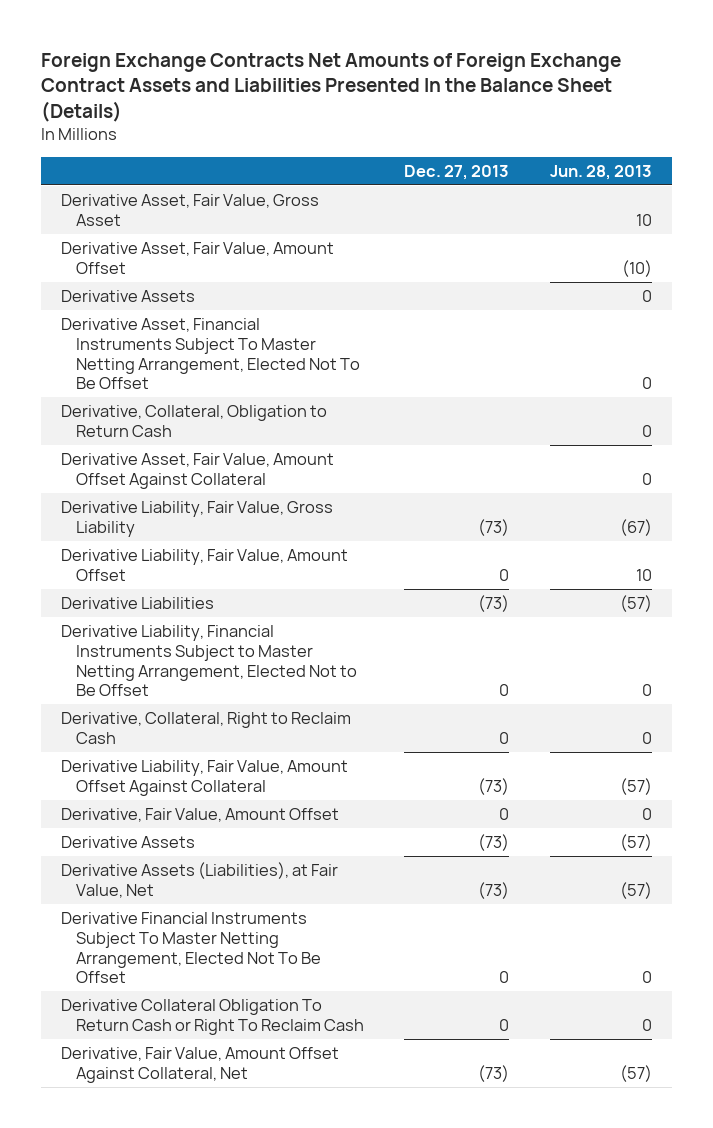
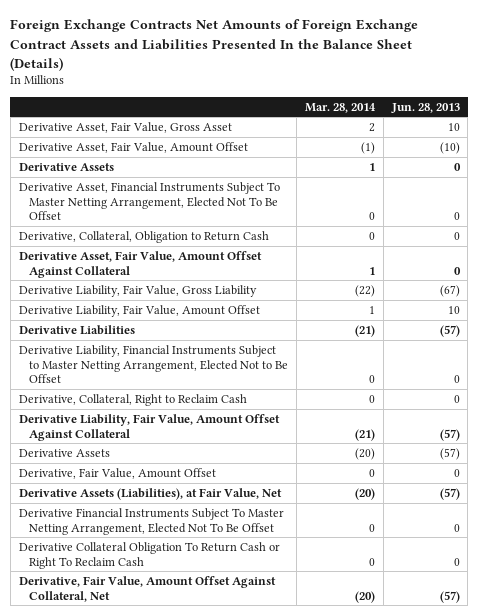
[404,164,510,180] Dec. 27, 2013 -> none
none -> [304,102,376,113] Mar. 28, 2014
[61,808,340,823] Derivative, Fair Value, Amount Offset -> [18,467,216,479] Derivative, Fair Value, Amount Offset

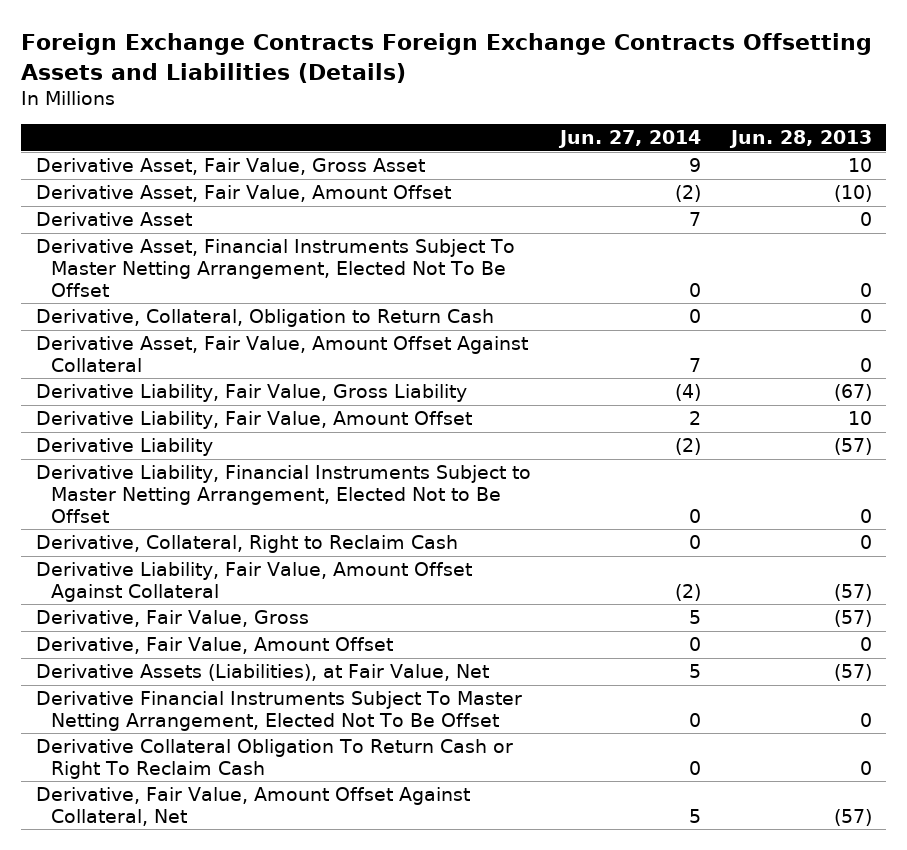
[10,19,419,71] Foreign Exchange Contracts Net Amounts of Foreign Exchange Contract Assets and Liabilities Presented In the Balance Sheet (Details) -> [21,33,873,83] Foreign Exchange Contracts Foreign Exchange Contracts Offsetting Assets and Liabilities (Details)
[304,102,376,113] Mar. 28, 2014 -> none
none -> [558,130,702,149] Jun. 27, 2014
[18,162,114,171] Derivative Assets -> [35,212,192,227] Derivative Asset
[18,324,135,335] Derivative Liabilities -> [35,438,213,457] Derivative Liability
[18,448,110,457] Derivative Assets -> [35,610,309,628] Derivative, Fair Value, Gross

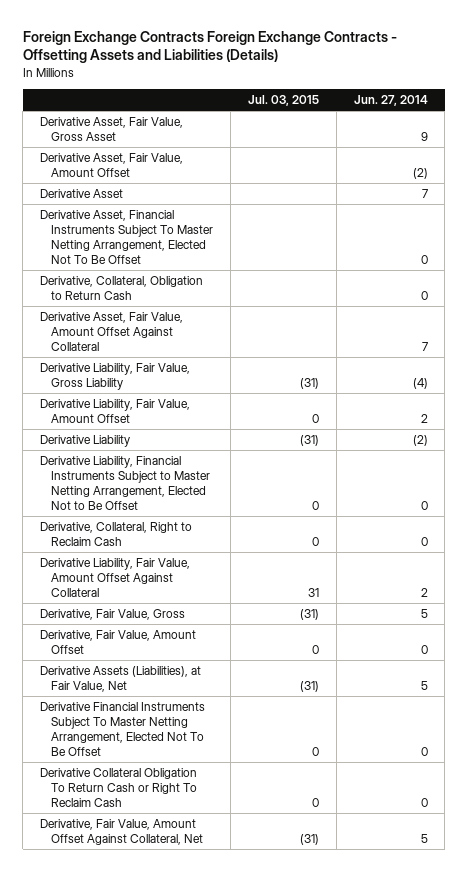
[21,33,873,83] Foreign Exchange Contracts Foreign Exchange Contracts Offsetting Assets and Liabilities (Details) -> [22,30,397,64] Foreign Exchange Contracts Foreign Exchange Contracts - Offsetting Assets and Liabilities (Details)
[728,130,872,149] Jun. 28, 2013 -> none
none -> [248,94,320,106] Jul. 03, 2015
[675,583,702,601] (2) -> [420,588,428,598] 2

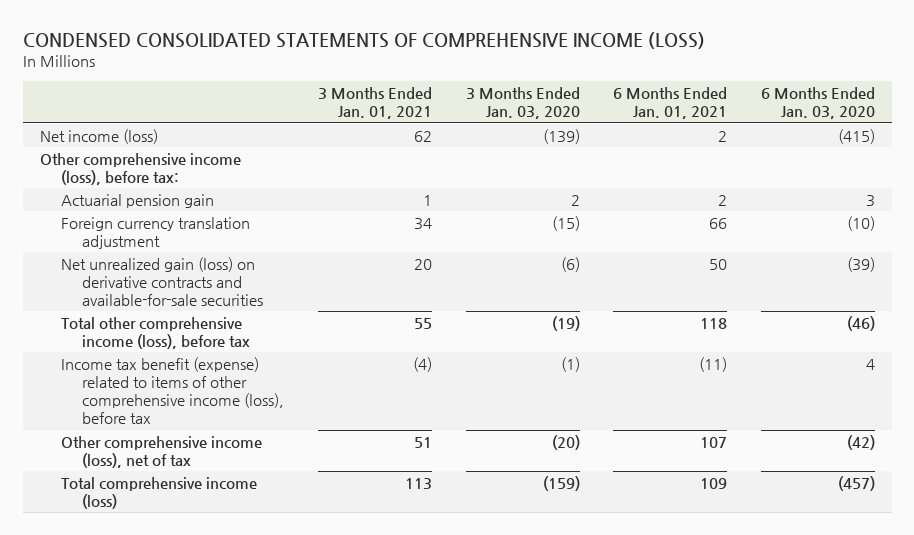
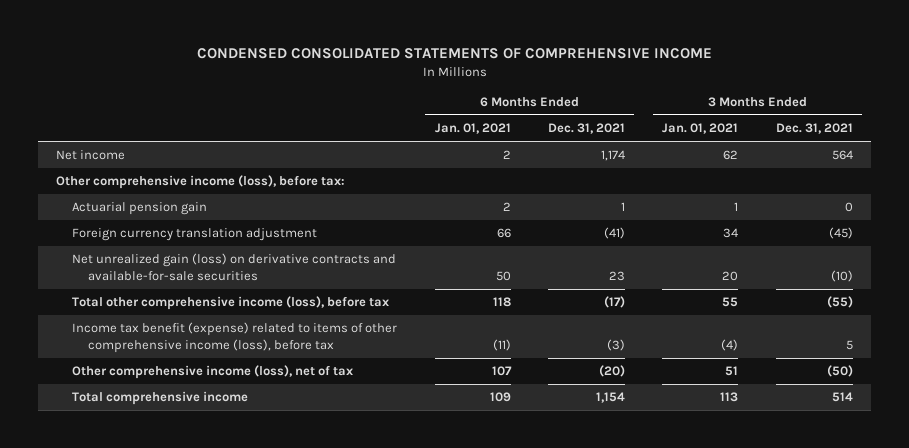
[22,32,705,50] CONDENSED CONSOLIDATED STATEMENTS OF COMPREHENSIVE INCOME (LOSS) -> [196,48,712,60] CONDENSED CONSOLIDATED STATEMENTS OF COMPREHENSIVE INCOME
[465,87,580,120] 3 Months Ended Jan. 03, 2020 -> none
[760,87,875,120] 6 Months Ended Jan. 03, 2020 -> none
none -> [548,123,626,135] Dec. 31, 2021
none -> [775,123,853,135] Dec. 31, 2021
[39,128,158,144] Net income (loss) -> [56,150,126,161] Net income
[60,476,257,509] Total comprehensive income (loss) -> [72,391,249,406] Total comprehensive income

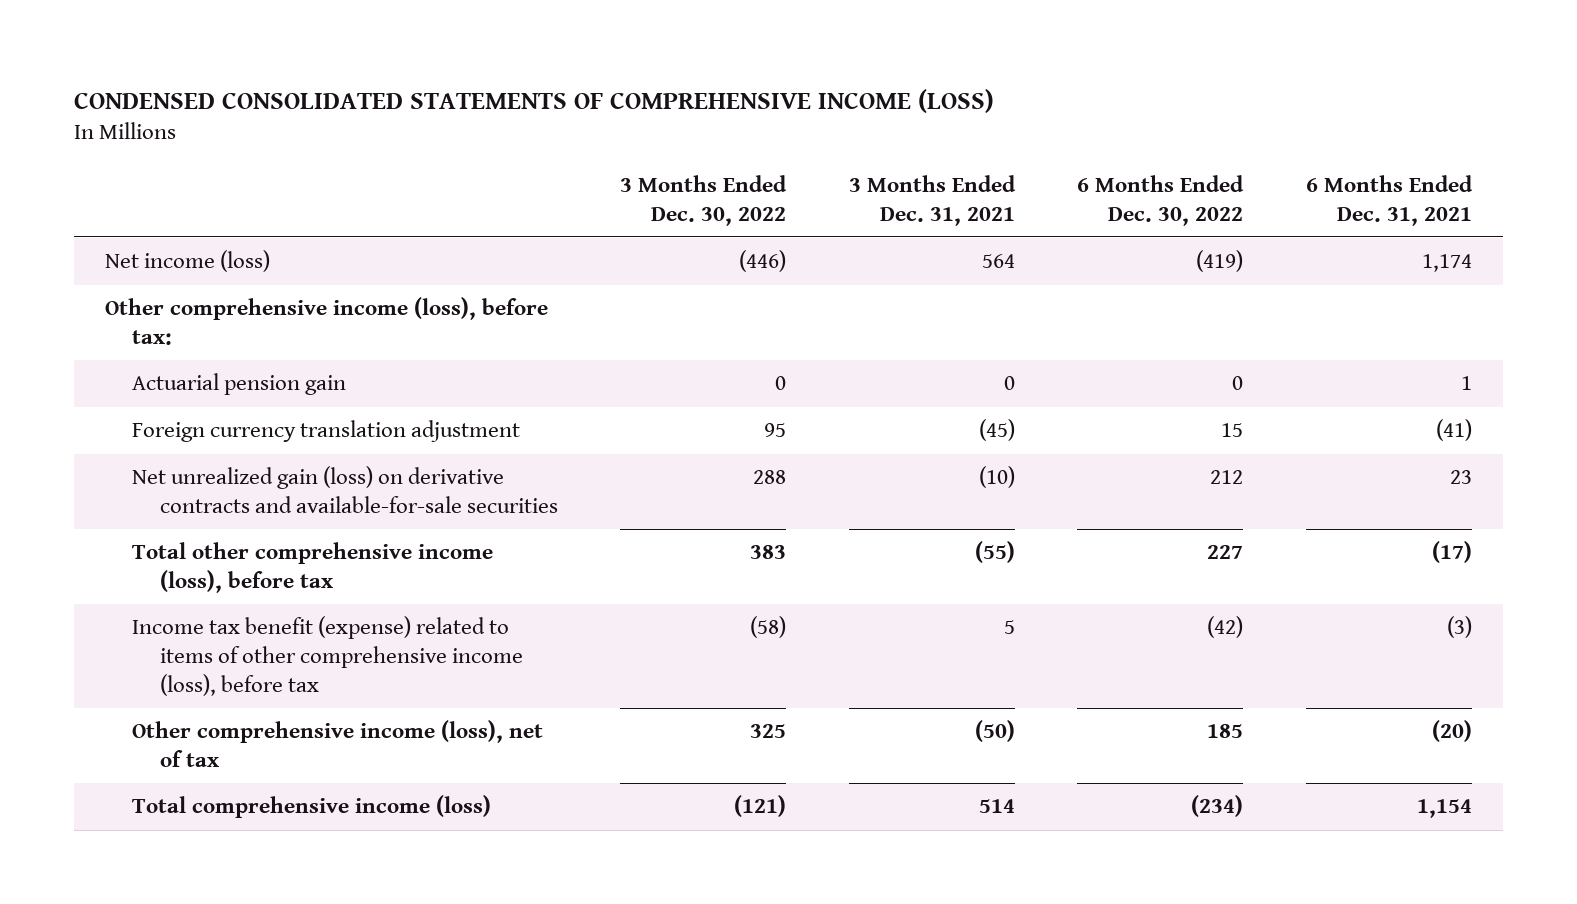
[196,48,712,60] CONDENSED CONSOLIDATED STATEMENTS OF COMPREHENSIVE INCOME -> [73,88,994,113] CONDENSED CONSOLIDATED STATEMENTS OF COMPREHENSIVE INCOME (LOSS)
[434,123,511,135] Jan. 01, 2021 -> none
[662,123,739,135] Jan. 01, 2021 -> none
none -> [620,174,788,226] 3 Months Ended Dec. 30, 2022
none -> [1077,174,1245,226] 6 Months Ended Dec. 30, 2022
[56,150,126,161] Net income -> [105,250,271,273] Net income (loss)
[72,391,249,406] Total comprehensive income -> [132,795,492,819] Total comprehensive income (loss)

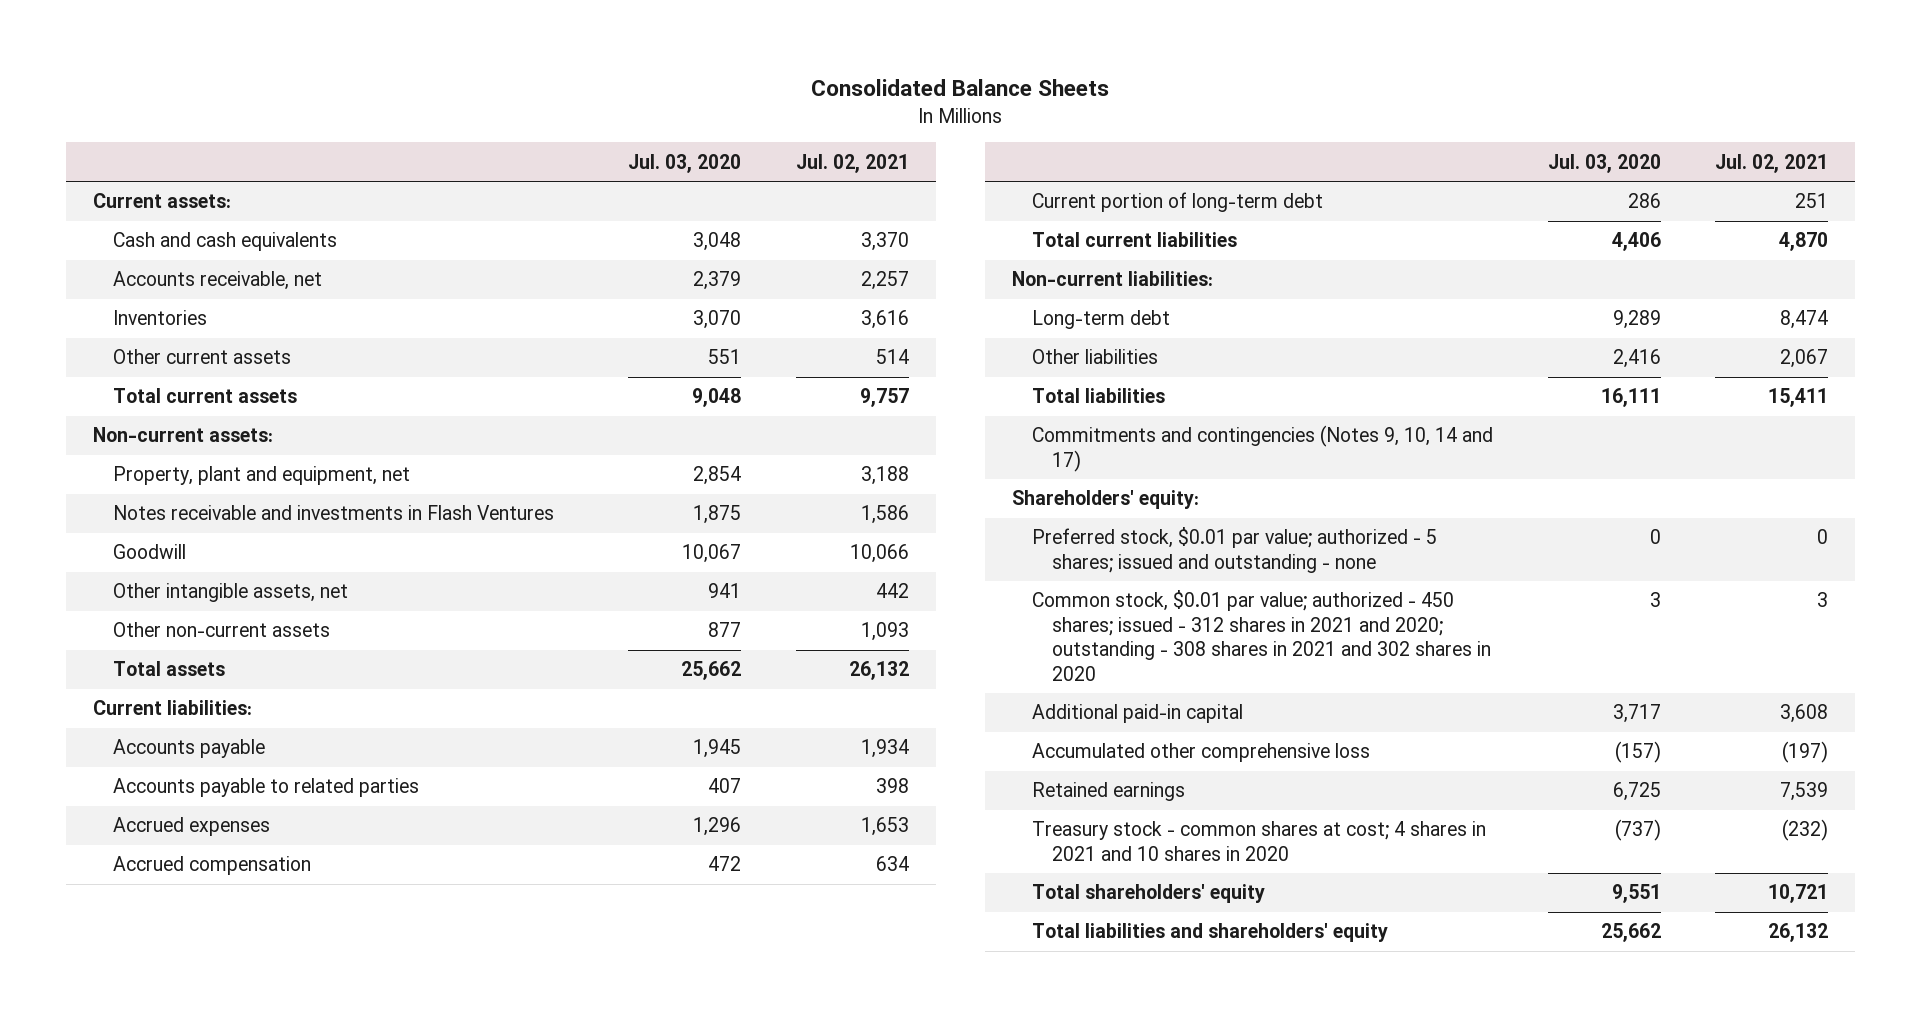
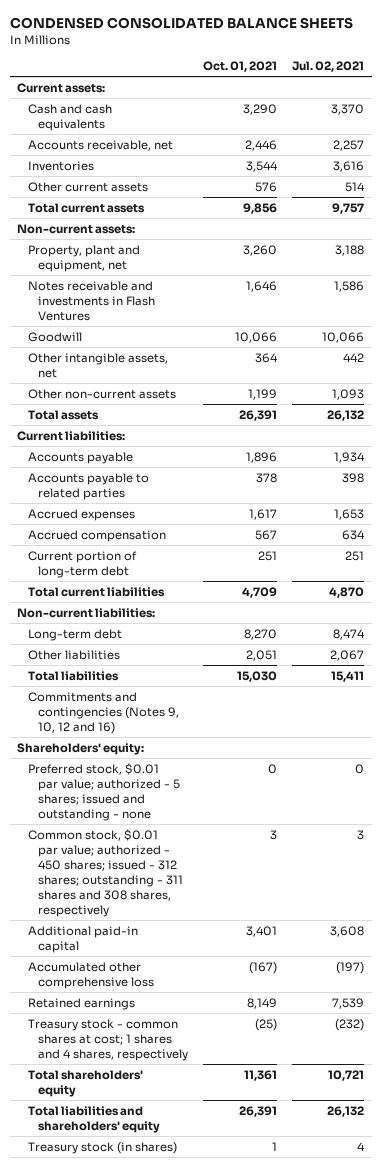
[811,79,1110,97] Consolidated Balance Sheets -> [9,16,353,29] CONDENSED CONSOLIDATED BALANCE SHEETS
[628,153,742,173] Jul. 03, 2020 -> none
none -> [203,61,278,73] Oct. 01, 2021
[1032,425,1494,472] Commitments and contingencies (Notes 9, 10, 14 and 17) -> [27,691,180,734] Commitments and contingencies (Notes 9, 10, 12 and 16)
[1032,590,1492,682] Common stock, $0.01 par value; authorized - 450 shares; issued - 312 shares in 2021 and 2020; outstanding - 308 shares in 2021 and 302 shares in 2020 -> [27,828,184,917] Common stock, $0.01 par value; authorized - 450 shares; issued - 312 shares; outstanding - 311 shares and 308 shares, respectively
[1032,821,1487,861] Treasury stock - common shares at cost; 4 shares in 2021 and 10 shares in 2020 -> [27,1018,189,1061] Treasury stock - common shares at cost; 1 shares and 4 shares, respectively
none -> [27,1141,177,1154] Treasury stock (in shares)

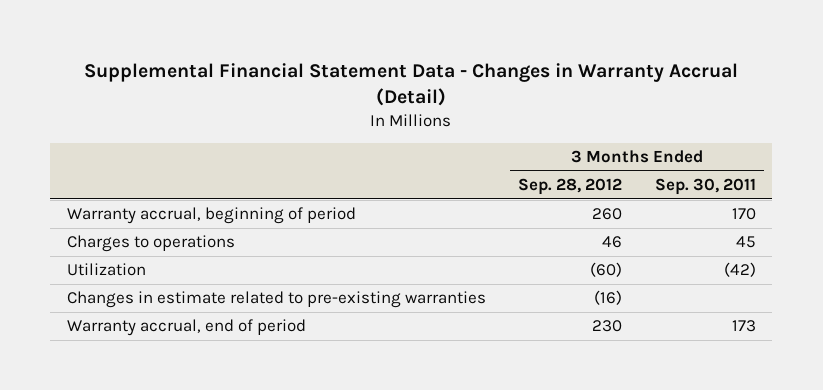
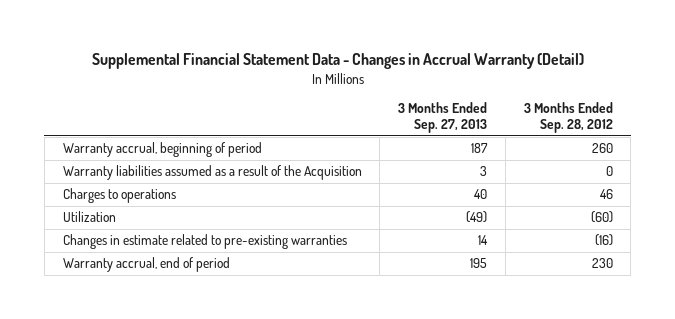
[84,62,739,106] Supplemental Financial Statement Data - Changes in Warranty Accrual (Detail) -> [91,53,584,70] Supplemental Financial Statement Data - Changes in Accrual Warranty (Detail)
[655,178,757,196] Sep. 30, 2011 -> none
none -> [398,102,488,134] 3 Months Ended Sep. 27, 2013
none -> [62,165,362,181] Warranty liabilities assumed as a result of the Acquisition

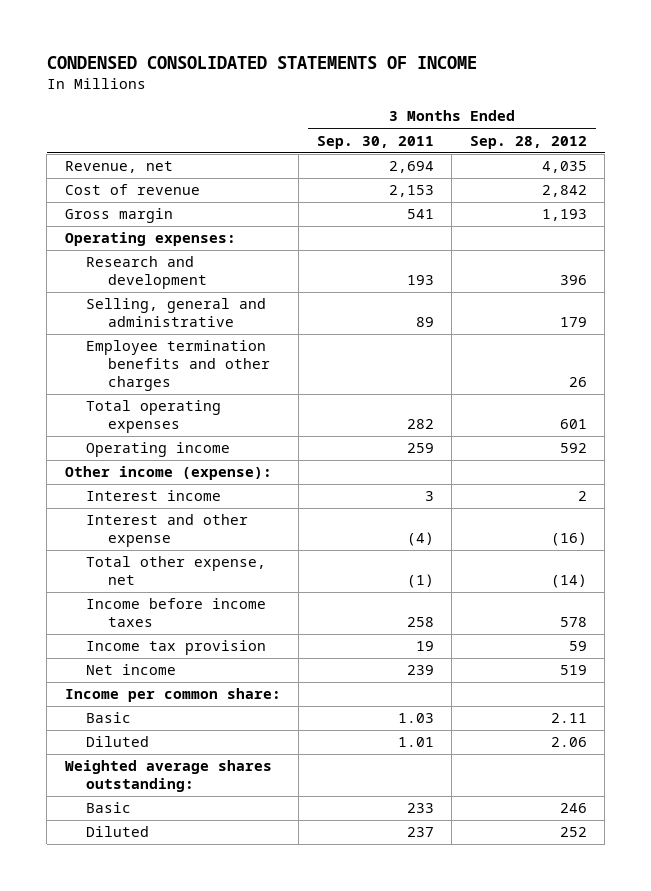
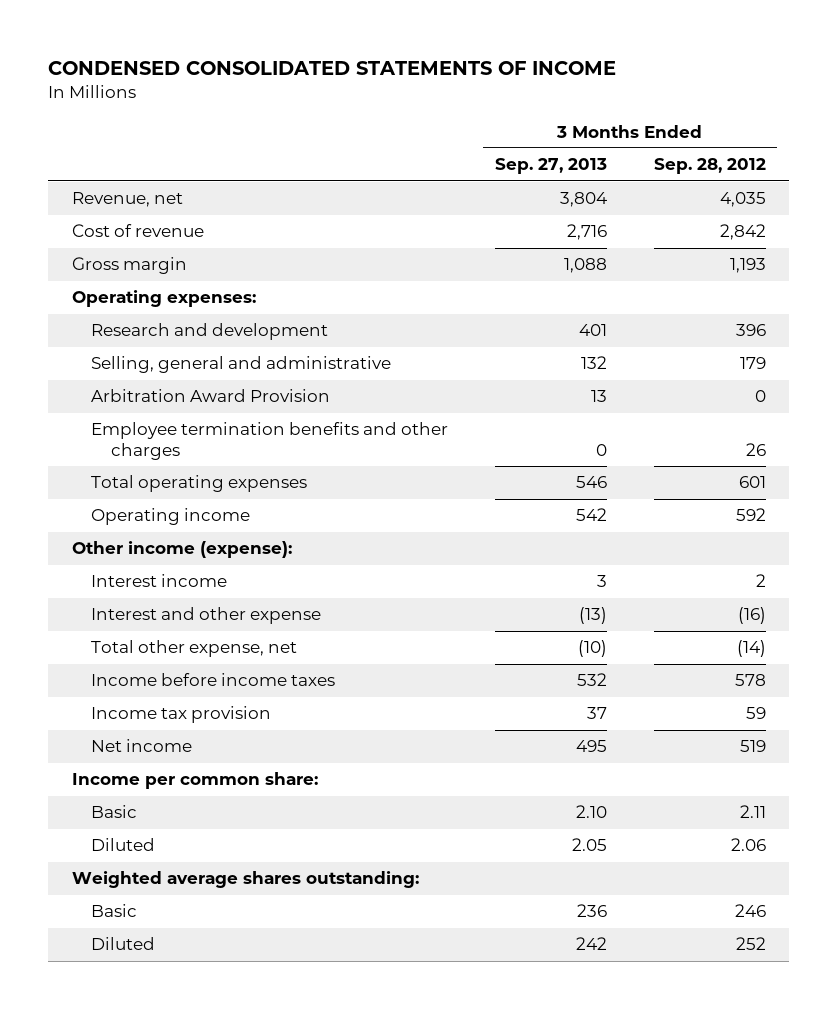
[316,135,434,149] Sep. 30, 2011 -> none
none -> [494,158,607,175] Sep. 27, 2013
none -> [91,389,331,403] Arbitration Award Provision

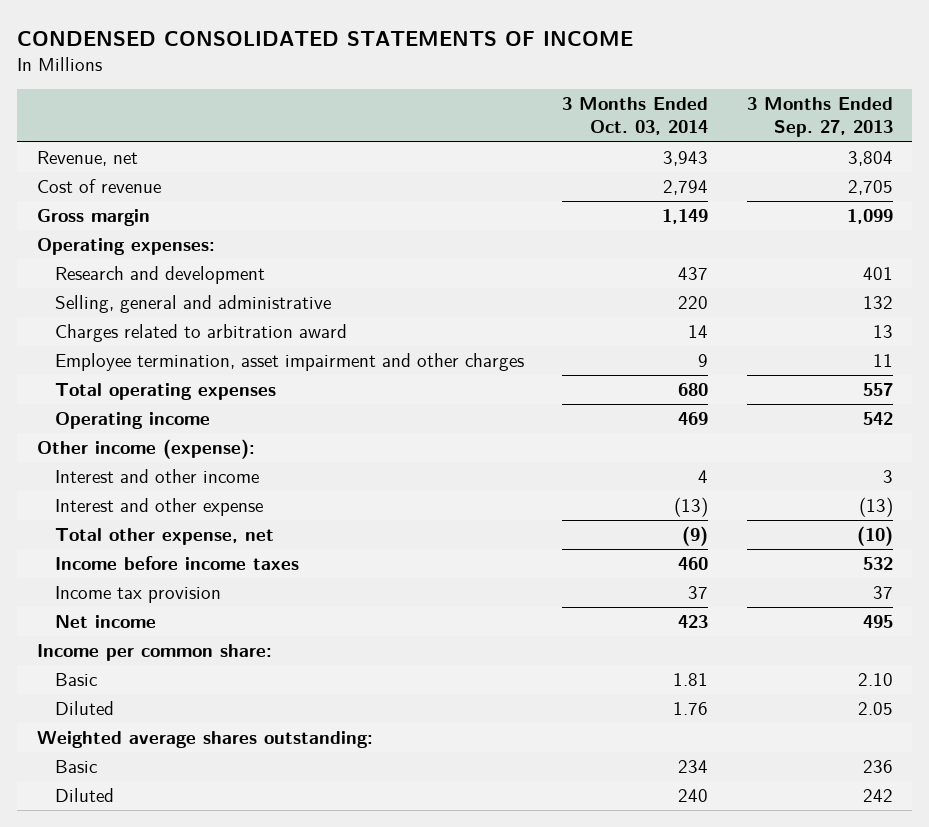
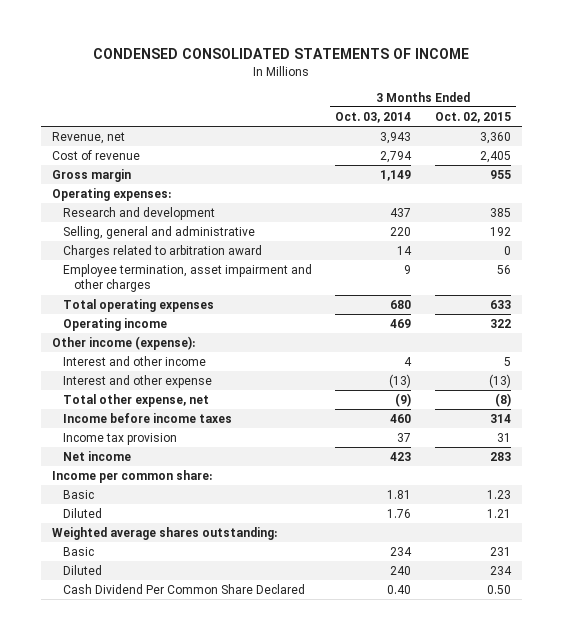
[746,97,893,138] 3 Months Ended Sep. 27, 2013 -> none
none -> [434,111,511,123] Oct. 02, 2015
none -> [63,583,306,594] Cash Dividend Per Common Share Declared

